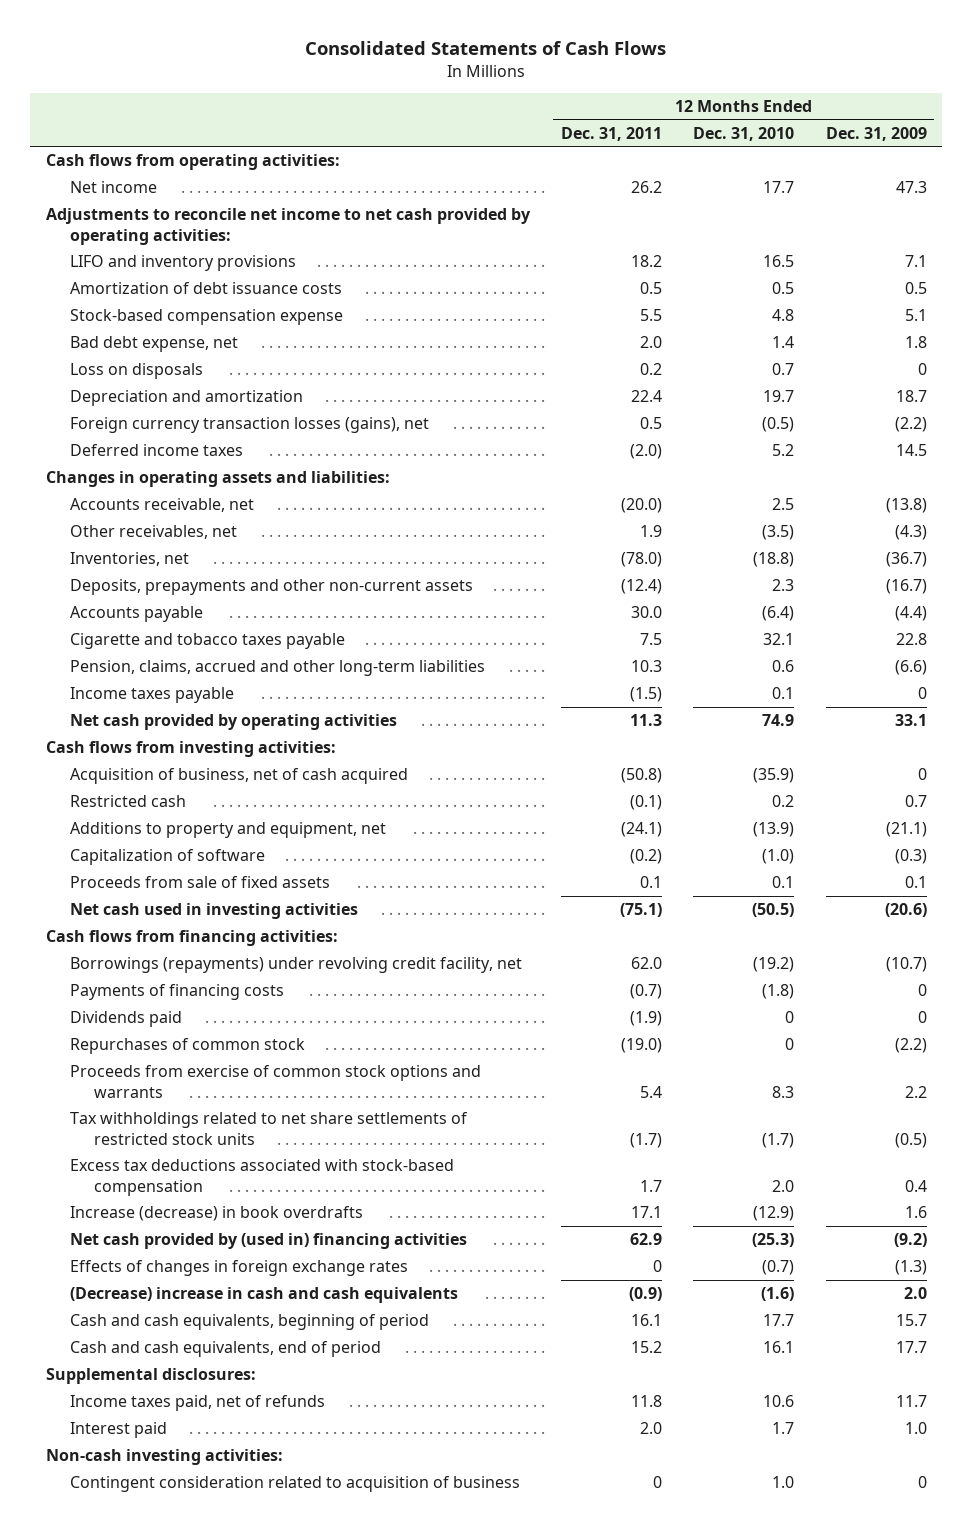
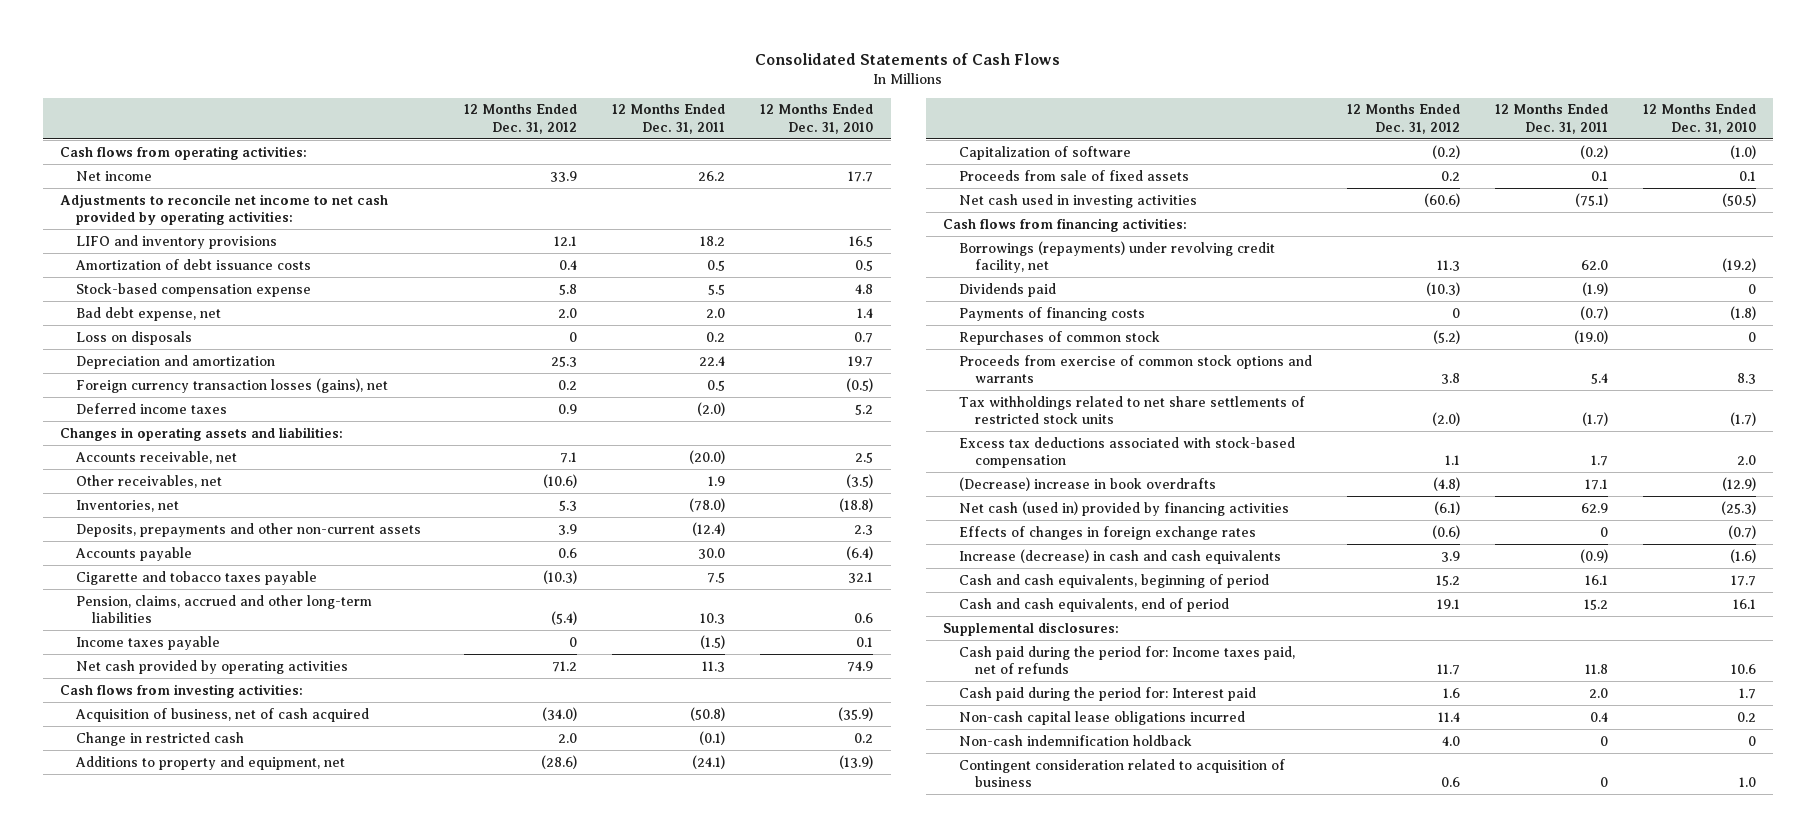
[825,126,927,141] Dec. 31, 2009 -> none
none -> [464,104,578,134] 12 Months Ended Dec. 31, 2012
[70,795,187,808] Restricted cash -> [76,731,245,746] Change in restricted cash
[70,984,285,1001] Payments of financing costs -> [958,306,1145,321] Payments of financing costs
[70,1206,364,1222] Increase (decrease) in book overdrafts -> [958,476,1216,491] (Decrease) increase in book overdrafts
[70,1233,468,1250] Net cash provided by (used in) financing activities -> [958,500,1289,516] Net cash (used in) provided by financing activities
[70,1287,459,1304] (Decrease) increase in cash and cash equivalents -> [958,548,1281,564] Increase (decrease) in cash and cash equivalents
[45,1449,283,1466] Non-cash investing activities: -> none
[70,1395,326,1412] Income taxes paid, net of refunds -> [958,645,1295,674] Cash paid during the period for: Income taxes paid, net of refunds
[70,1422,168,1439] Interest paid -> [958,686,1256,701] Cash paid during the period for: Interest paid
none -> [958,710,1245,725] Non-cash capital lease obligations incurred
none -> [958,734,1192,746] Non-cash indemnification holdback

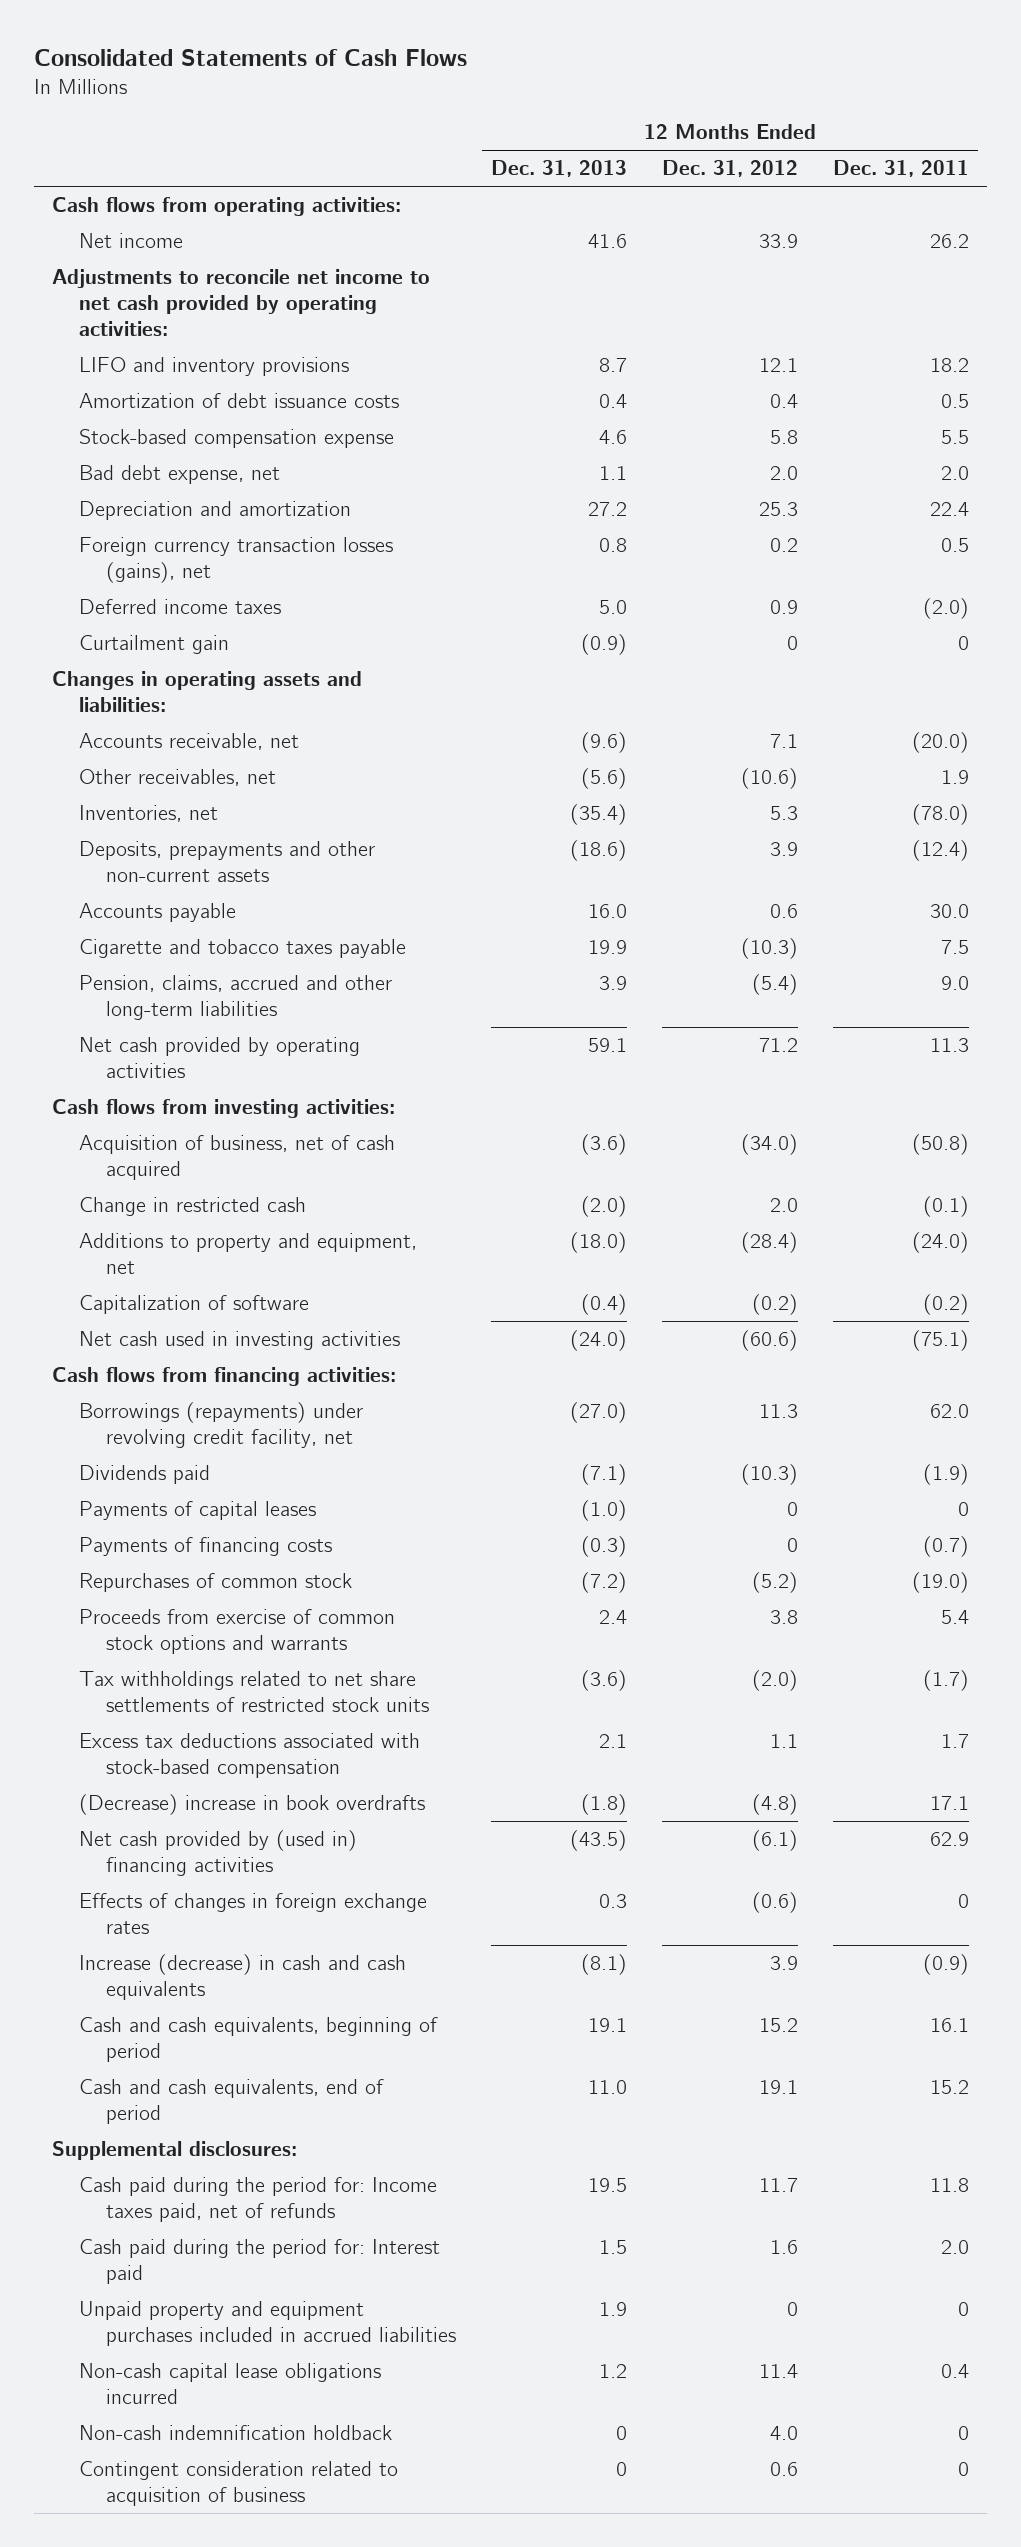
[760,104,874,134] 12 Months Ended Dec. 31, 2010 -> none
none -> [491,160,628,178] Dec. 31, 2013
[76,330,193,345] Loss on disposals -> none
none -> [79,635,230,655] Curtailment gain
[76,635,221,650] Income taxes payable -> none
[700,612,726,624] 10.3 -> [941,976,970,991] 9.0
[541,754,578,769] (28.6) -> [741,1232,799,1254] (28.4)
[692,754,726,769] (24.1) -> [912,1232,970,1254] (24.0)
[958,169,1189,181] Proceeds from sale of fixed assets -> none
none -> [79,1501,317,1521] Payments of capital leases
[958,500,1289,516] Net cash (used in) provided by financing activities -> [79,1830,358,1876] Net cash provided by (used in) financing activities
none -> [79,2301,457,2346] Unpaid property and equipment purchases included in accrued liabilities

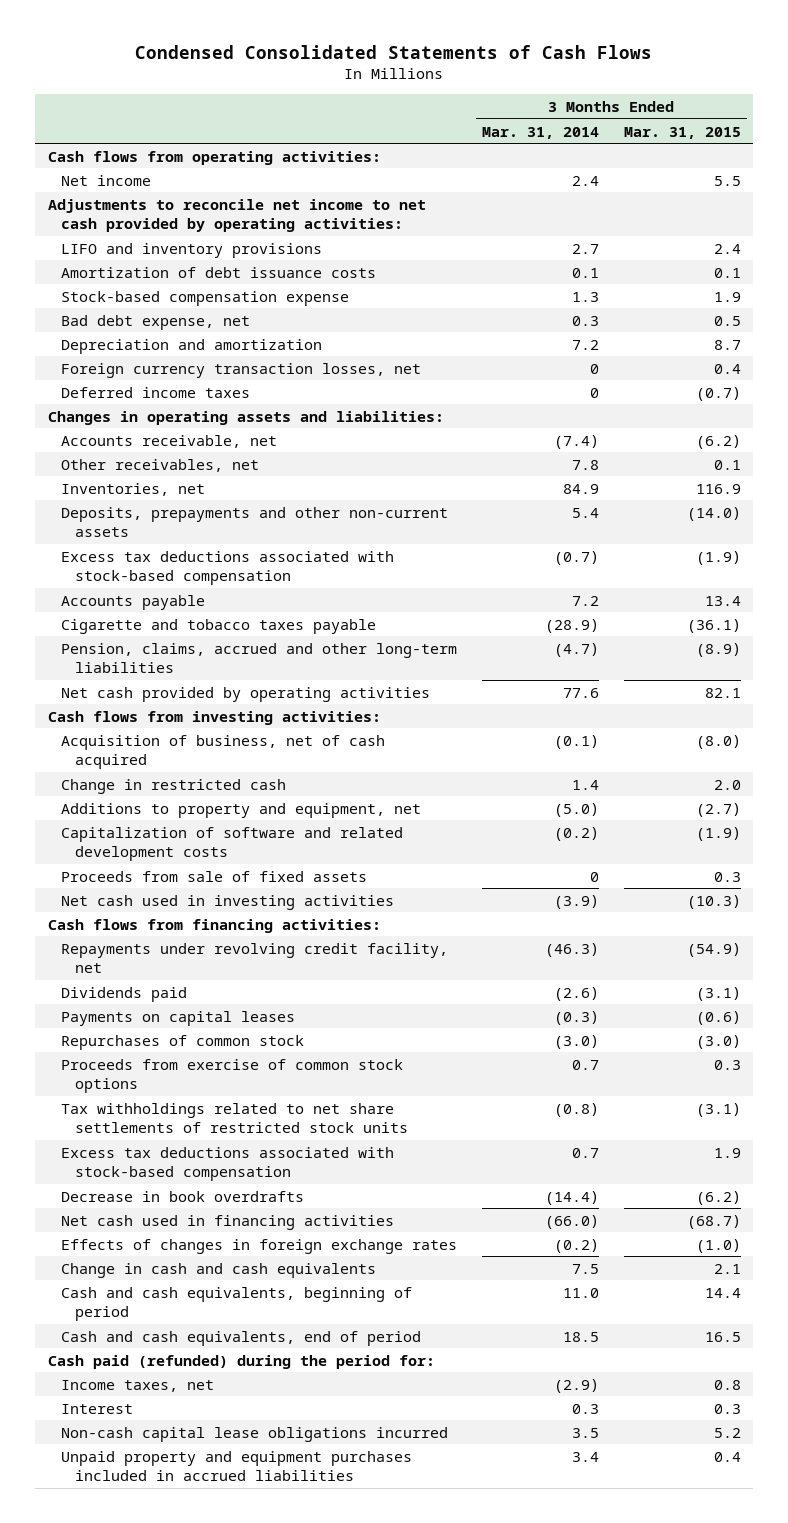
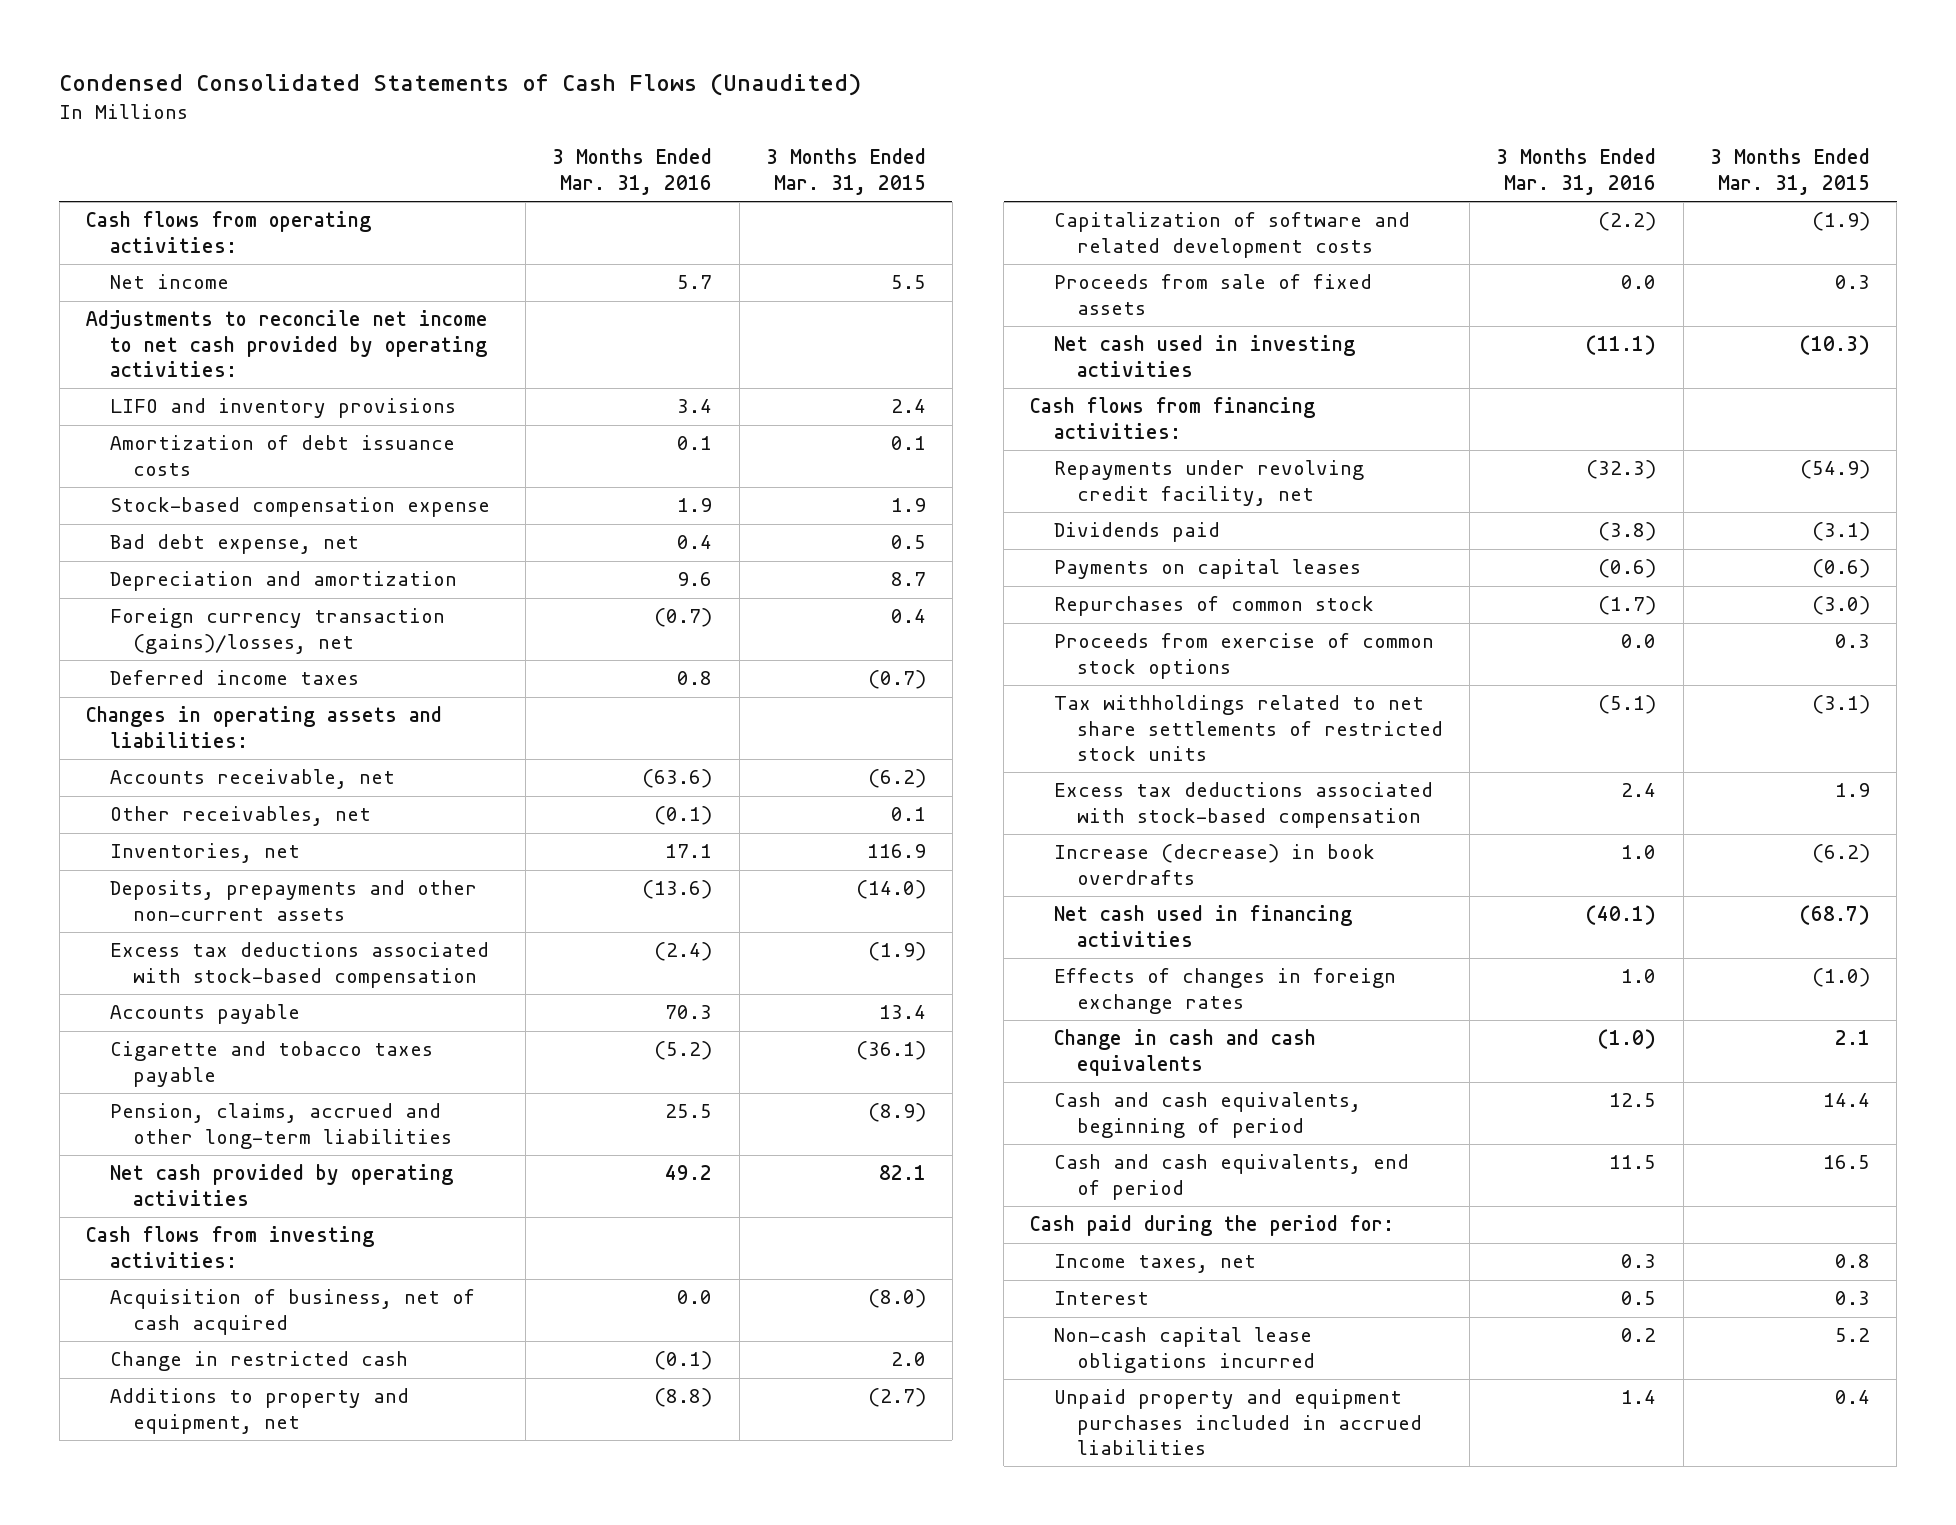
[135,44,653,59] Condensed Consolidated Statements of Cash Flows -> [59,73,862,97] Condensed Consolidated Statements of Cash Flows (Unaudited)
[481,126,599,139] Mar. 31, 2014 -> none
none -> [552,148,713,195] 3 Months Ended Mar. 31, 2016
[61,362,422,378] Foreign currency transaction losses, net -> [109,608,445,654] Foreign currency transaction (gains)/losses, net
[61,1190,305,1202] Decrease in book overdrafts -> [1053,844,1375,885] Increase (decrease) in book overdrafts
[47,1354,435,1369] Cash paid (refunded) during the period for: -> [1030,1215,1395,1237] Cash paid during the period for:

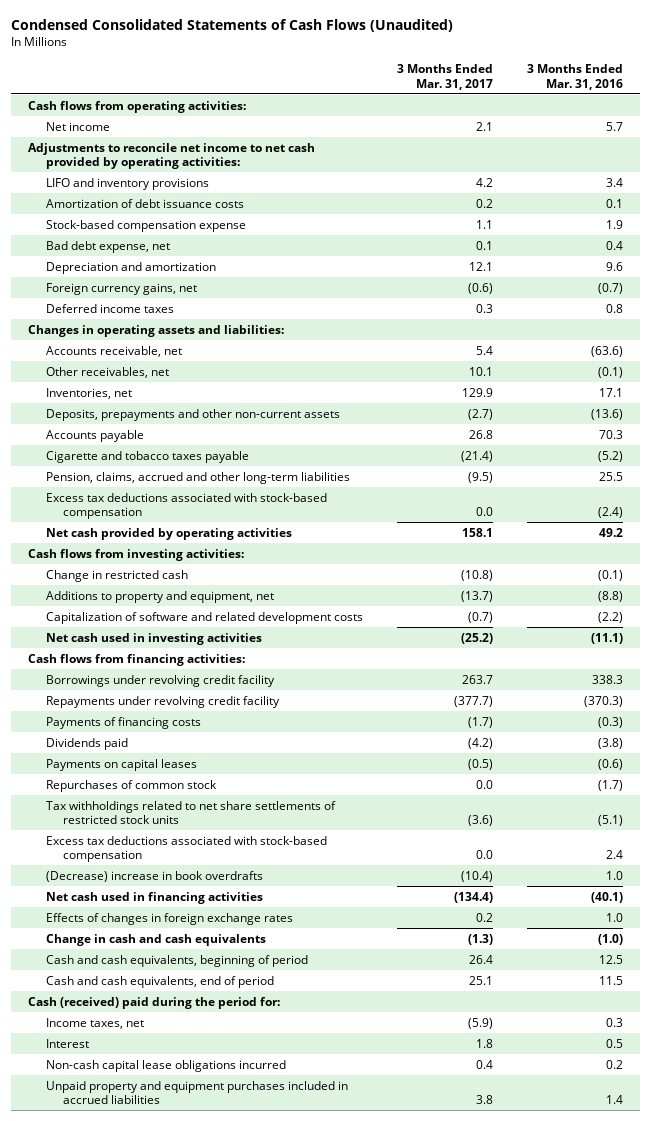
[765,148,926,195] 3 Months Ended Mar. 31, 2015 -> none
none -> [396,64,493,90] 3 Months Ended Mar. 31, 2017
[109,608,445,654] Foreign currency transaction (gains)/losses, net -> [45,282,197,295] Foreign currency gains, net
[109,942,489,988] Excess tax deductions associated with stock-based compensation -> [45,492,327,520] Excess tax deductions associated with stock-based compensation
[109,1289,475,1335] Acquisition of business, net of cash acquired -> none
[1053,274,1372,315] Proceeds from sale of fixed assets -> none
[1053,460,1364,506] Repayments under revolving credit facility, net -> [45,674,275,687] Borrowings under revolving credit facility
[1586,460,1657,480] (32.3) -> [592,674,624,684] 338.3
none -> [45,695,280,708] Repayments under revolving credit facility
none -> [45,716,201,729] Payments of financing costs
[1053,633,1434,679] Proceeds from exercise of common stock options -> none
[1053,844,1375,885] Increase (decrease) in book overdrafts -> [45,870,263,882] (Decrease) increase in book overdrafts
[1030,1215,1395,1237] Cash paid during the period for: -> [27,996,280,1009] Cash (received) paid during the period for:

